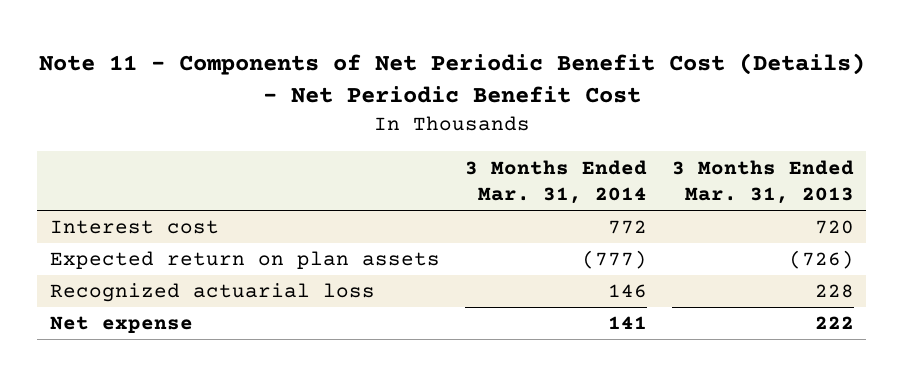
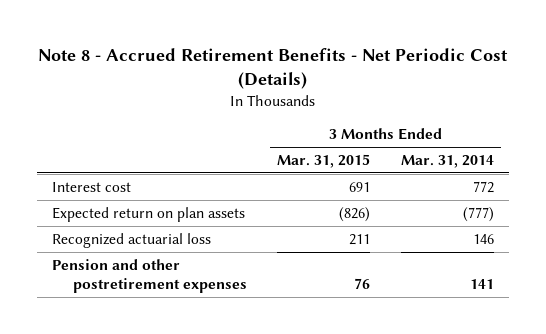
[38,52,865,104] Note 11 - Components of Net Periodic Benefit Cost (Details) - Net Periodic Benefit Cost -> [37,48,508,90] Note 8 - Accrued Retirement Benefits - Net Periodic Cost (Details)
[671,159,854,205] 3 Months Ended Mar. 31, 2013 -> none
none -> [277,154,371,169] Mar. 31, 2015
[49,316,193,334] Net expense -> [52,258,248,293] Pension and other postretirement expenses

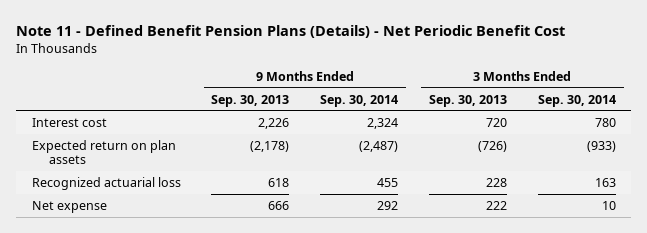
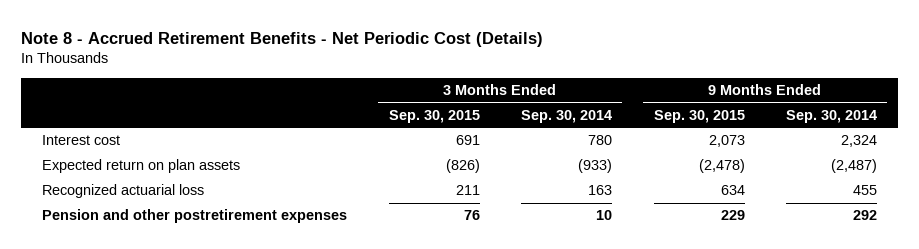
[16,24,566,38] Note 11 - Defined Benefit Pension Plans (Details) - Net Periodic Benefit Cost -> [21,31,544,47] Note 8 - Accrued Retirement Benefits - Net Periodic Cost (Details)
[211,94,290,107] Sep. 30, 2013 -> none
[429,94,508,107] Sep. 30, 2013 -> none
none -> [388,109,480,123] Sep. 30, 2015
none -> [653,109,745,123] Sep. 30, 2015
[31,200,107,213] Net expense -> [42,209,348,224] Pension and other postretirement expenses

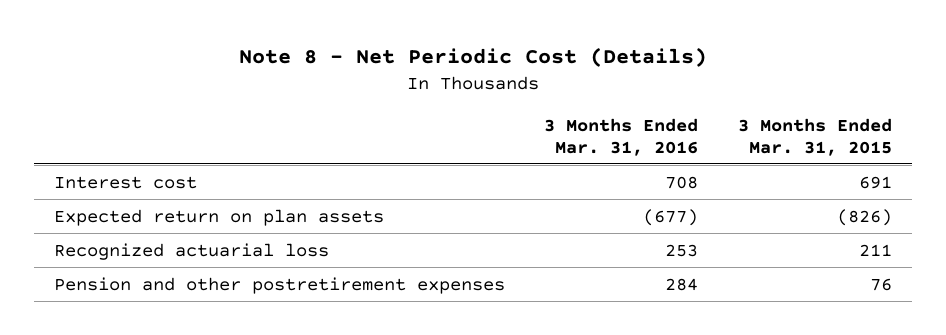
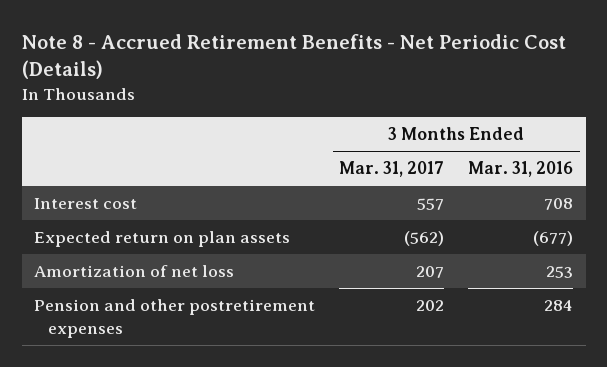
[238,47,707,68] Note 8 - Net Periodic Cost (Details) -> [21,33,566,80] Note 8 - Accrued Retirement Benefits - Net Periodic Cost (Details)
[738,117,893,156] 3 Months Ended Mar. 31, 2015 -> none
none -> [339,161,445,178] Mar. 31, 2017
[53,242,329,260] Recognized actuarial loss -> [33,265,234,278] Amortization of net loss

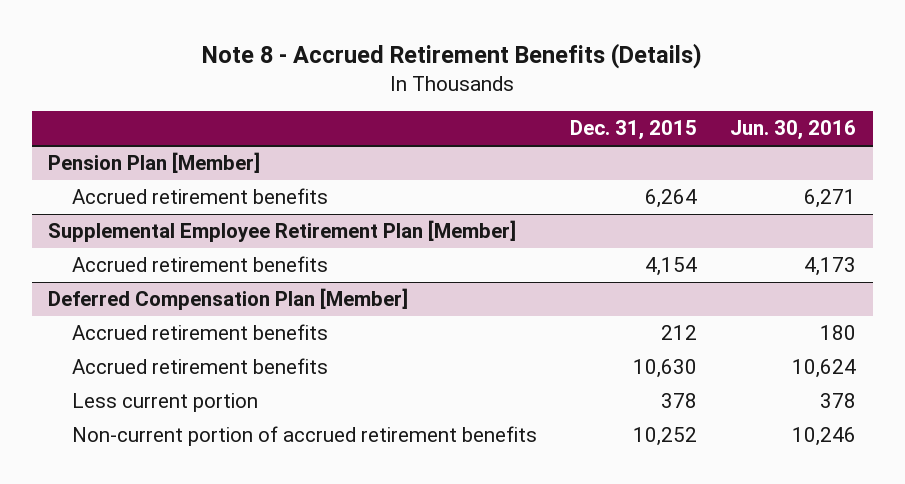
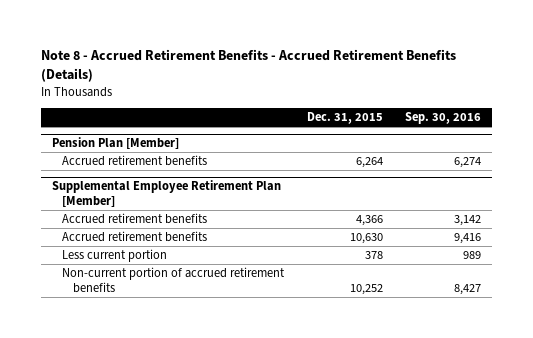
[202,43,703,70] Note 8 - Accrued Retirement Benefits (Details) -> [40,48,456,83] Note 8 - Accrued Retirement Benefits - Accrued Retirement Benefits (Details)
[730,120,857,141] Jun. 30, 2016 -> none
none -> [404,112,481,125] Sep. 30, 2016
[48,288,409,311] Deferred Compensation Plan [Member] -> none
[72,324,329,341] Accrued retirement benefits -> none
[645,257,698,277] 4,154 -> [355,215,383,227] 4,366

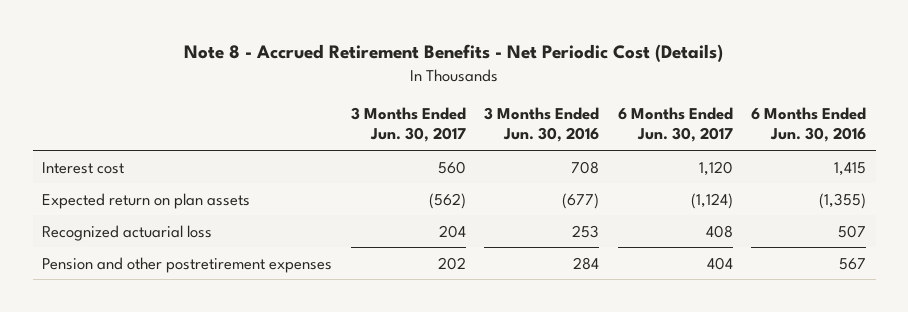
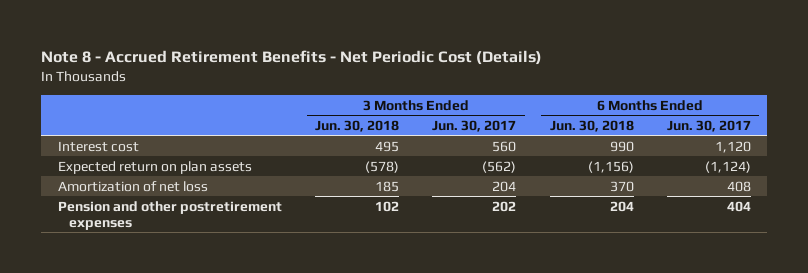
[484,106,600,143] 3 Months Ended Jun. 30, 2016 -> none
[751,106,867,143] 6 Months Ended Jun. 30, 2016 -> none
none -> [314,119,399,132] Jun. 30, 2018
none -> [549,119,634,132] Jun. 30, 2018
[42,224,213,241] Recognized actuarial loss -> [57,180,208,192] Amortization of net loss

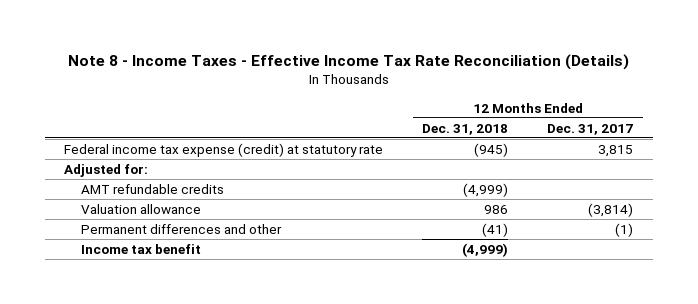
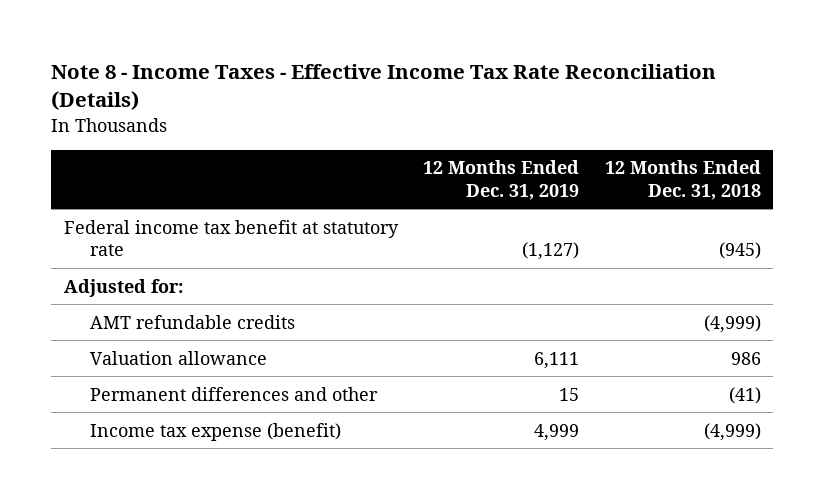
[547,123,634,135] Dec. 31, 2017 -> none
none -> [423,160,580,200] 12 Months Ended Dec. 31, 2019
[64,142,384,157] Federal income tax expense (credit) at statutory rate -> [63,219,399,257] Federal income tax benefit at statutory rate
[81,243,202,254] Income tax benefit -> [90,422,342,441] Income tax expense (benefit)

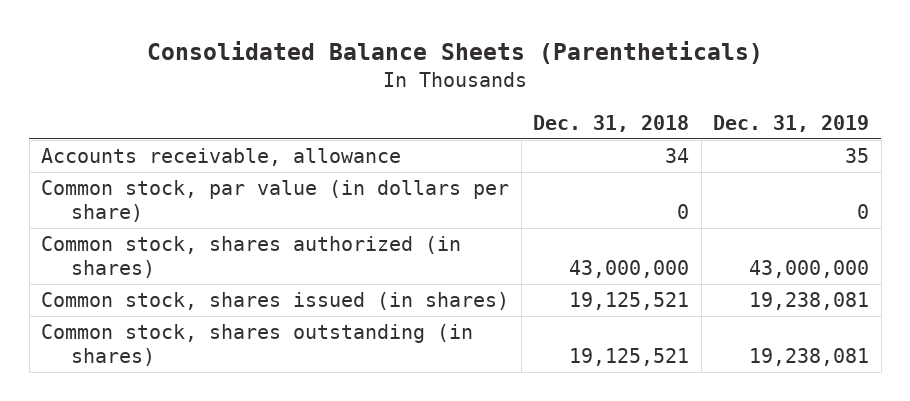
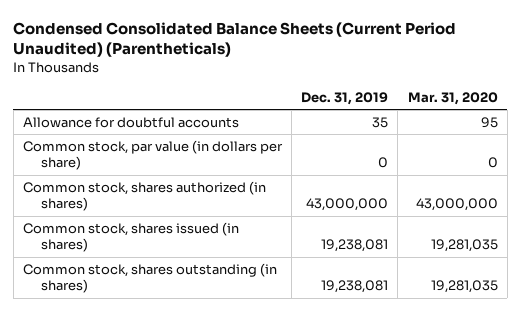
[147,41,764,65] Consolidated Balance Sheets (Parentheticals) -> [13,21,457,58] Condensed Consolidated Balance Sheets (Current Period Unaudited) (Parentheticals)
[533,115,690,133] Dec. 31, 2018 -> none
none -> [407,92,498,106] Mar. 31, 2020
[41,148,402,167] Accounts receivable, allowance -> [23,116,240,128] Allowance for doubtful accounts

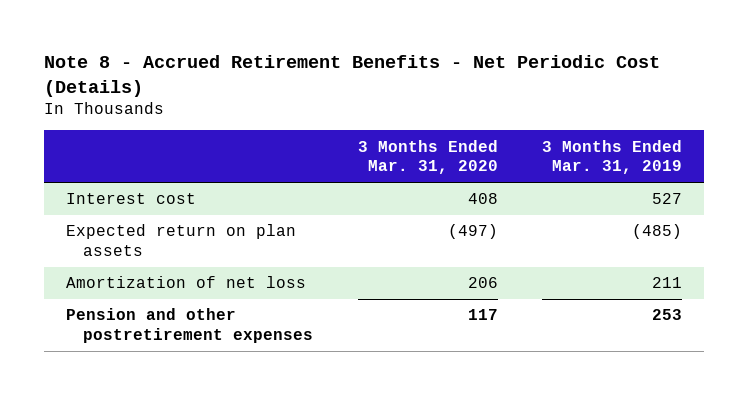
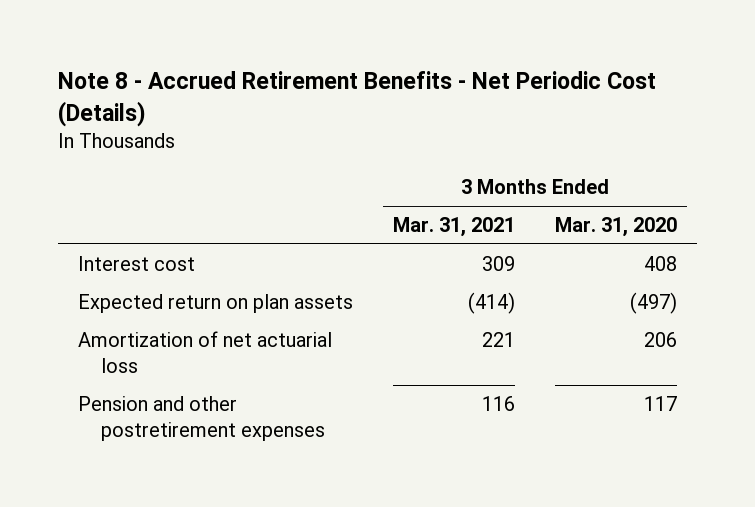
[542,139,683,175] 3 Months Ended Mar. 31, 2019 -> none
none -> [393,217,516,238] Mar. 31, 2021
[65,276,306,289] Amortization of net loss -> [78,331,333,374] Amortization of net actuarial loss

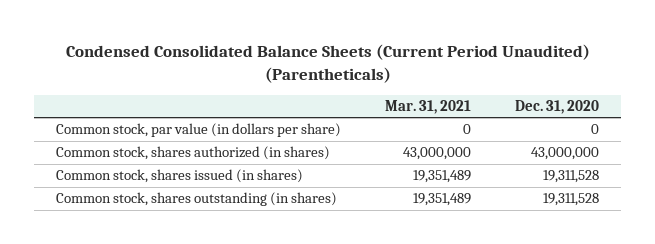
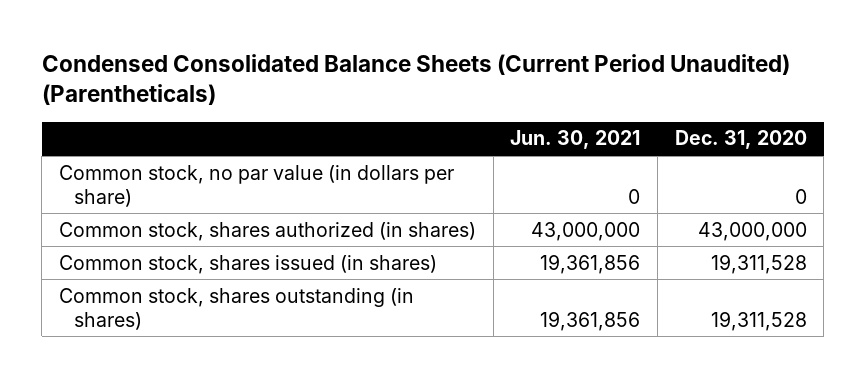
[385,100,472,115] Mar. 31, 2021 -> none
none -> [510,130,641,150] Jun. 30, 2021
[56,123,342,138] Common stock, par value (in dollars per share) -> [58,164,454,207] Common stock, no par value (in dollars per share)

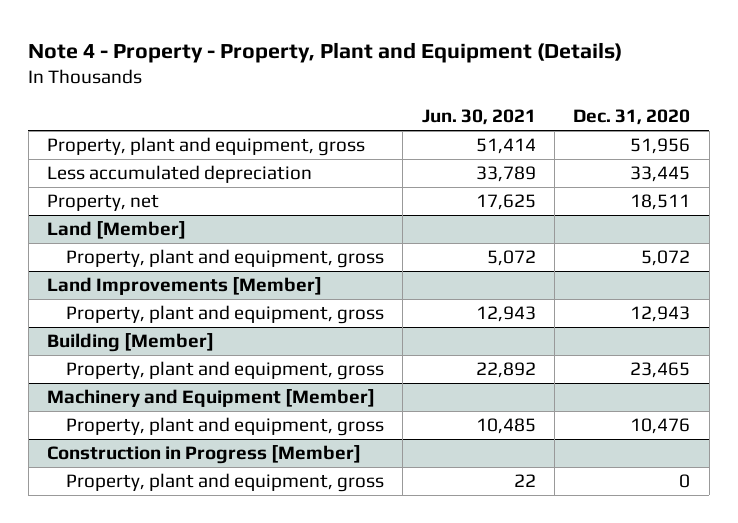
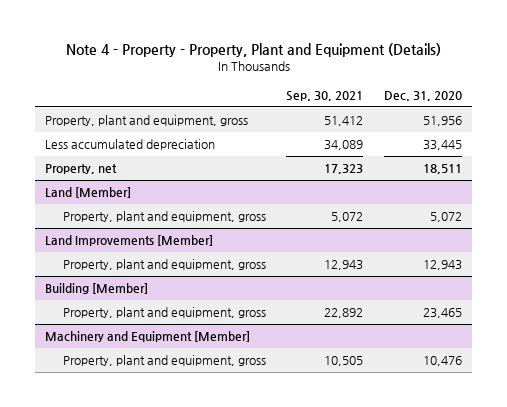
[421,109,536,126] Jun. 30, 2021 -> none
none -> [286,90,364,101] Sep. 30, 2021
[47,445,362,465] Construction in Progress [Member] -> none
[65,473,384,493] Property, plant and equipment, gross -> none

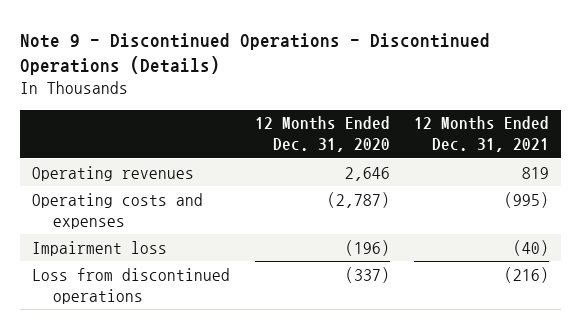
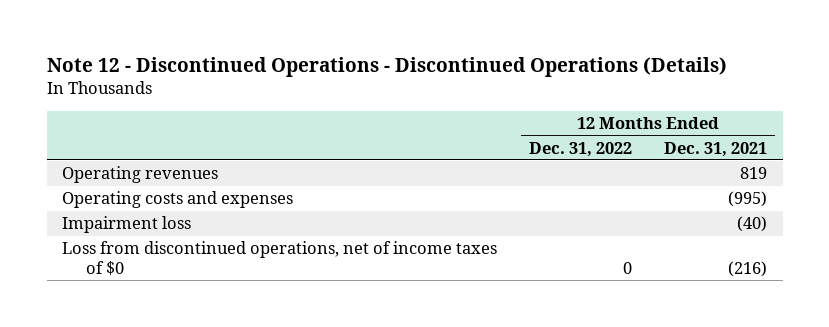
[20,32,491,76] Note 9 - Discontinued Operations - Discontinued Operations (Details) -> [46,57,727,78] Note 12 - Discontinued Operations - Discontinued Operations (Details)
[254,116,390,153] 12 Months Ended Dec. 31, 2020 -> none
none -> [529,141,633,157] Dec. 31, 2022
[32,267,231,304] Loss from discontinued operations -> [62,241,498,275] Loss from discontinued operations, net of income taxes of $0

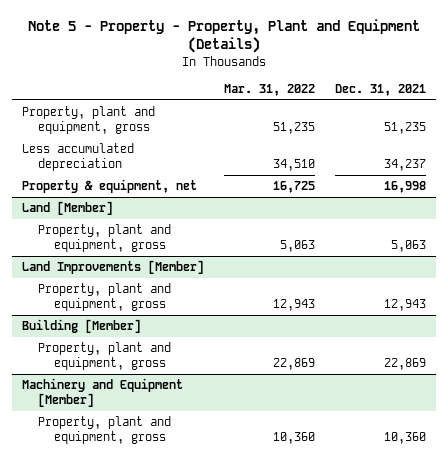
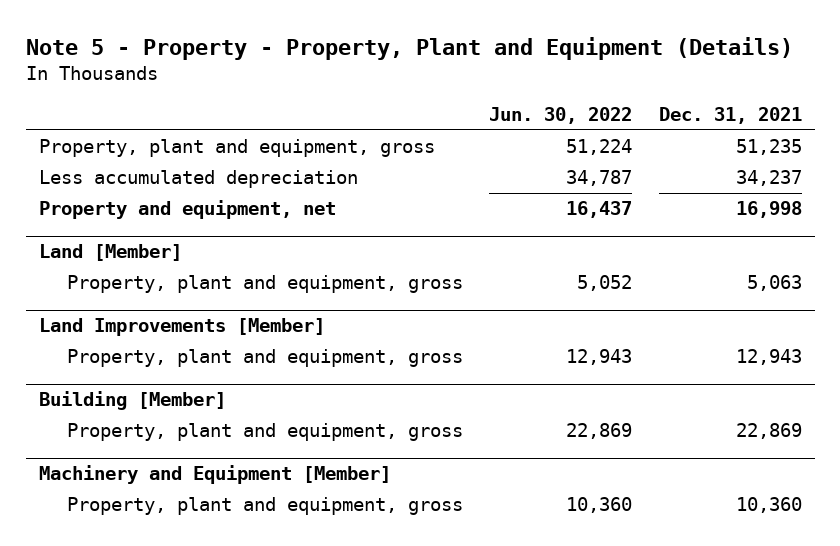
[224,83,316,96] Mar. 31, 2022 -> none
none -> [489,107,633,125] Jun. 30, 2022
[22,179,198,194] Property & equipment, net -> [38,200,336,220] Property and equipment, net

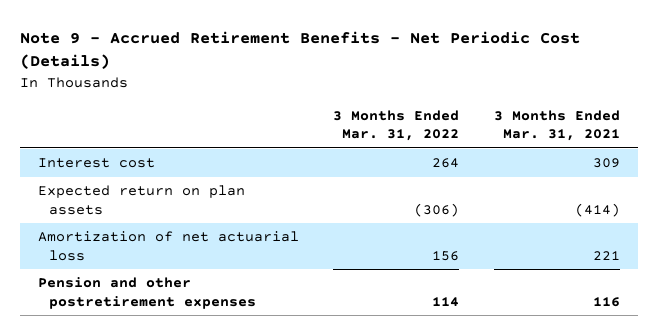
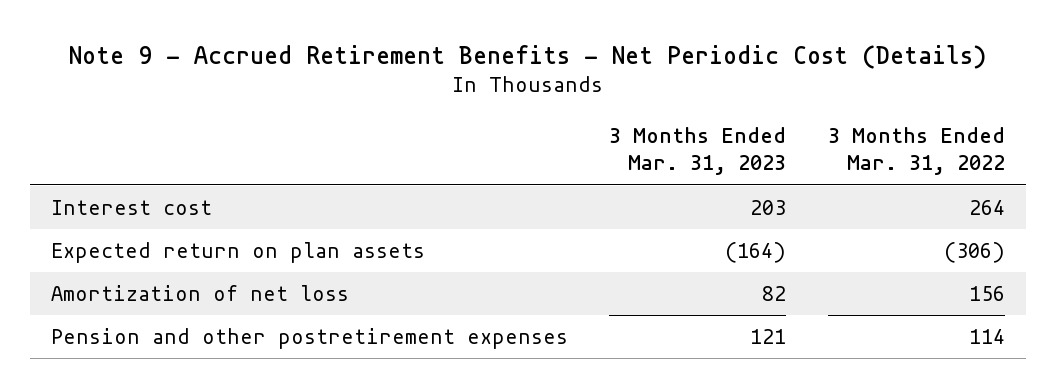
[494,109,621,142] 3 Months Ended Mar. 31, 2021 -> none
none -> [609,126,787,176] 3 Months Ended Mar. 31, 2023
[37,231,299,261] Amortization of net actuarial loss -> [51,284,350,301] Amortization of net loss

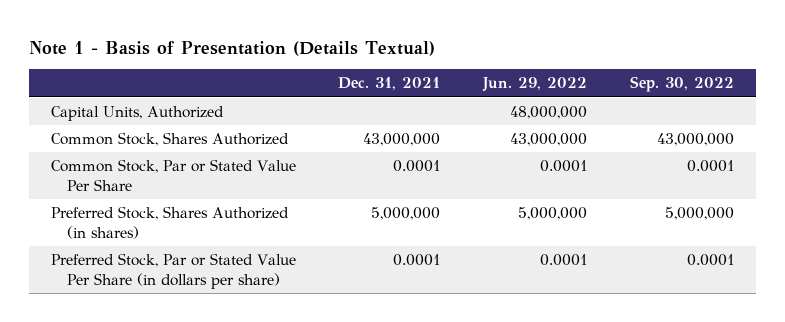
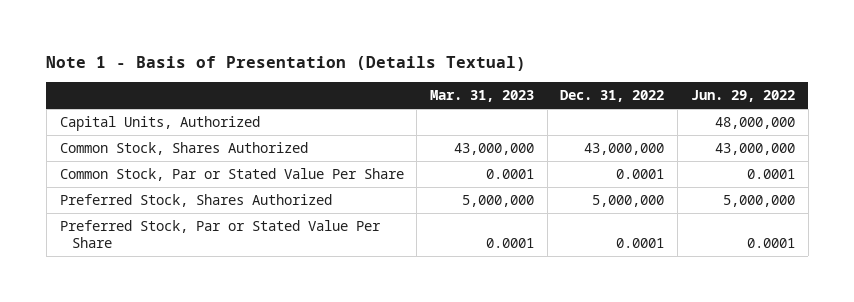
[338,77,441,91] Dec. 31, 2021 -> none
[630,76,735,93] Sep. 30, 2022 -> none
none -> [430,90,535,103] Mar. 31, 2023
none -> [560,90,665,103] Dec. 31, 2022
[50,206,289,240] Preferred Stock, Shares Authorized (in shares) -> [59,194,332,208] Preferred Stock, Shares Authorized
[50,253,296,290] Preferred Stock, Par or Stated Value Per Share (in dollars per share) -> [59,220,381,248] Preferred Stock, Par or Stated Value Per Share

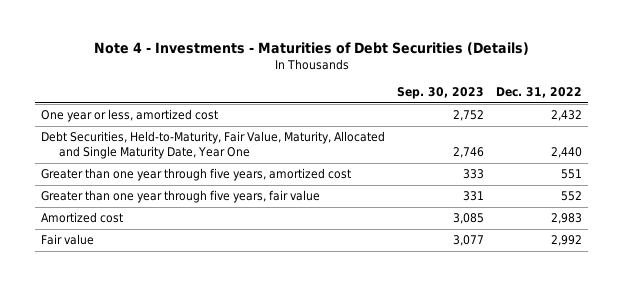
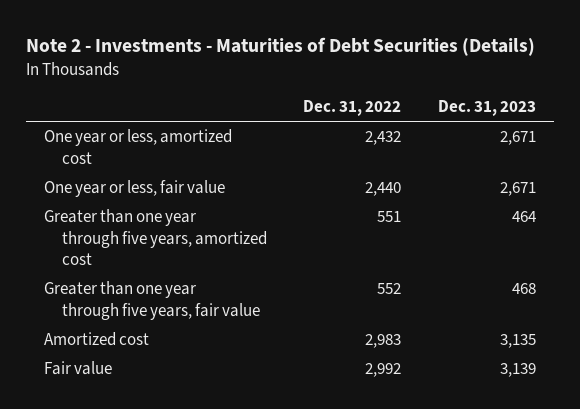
[93,42,529,56] Note 4 - Investments - Maturities of Debt Securities (Details) -> [25,36,535,56] Note 2 - Investments - Maturities of Debt Securities (Details)
[397,86,485,99] Sep. 30, 2023 -> none
none -> [437,100,536,117] Dec. 31, 2023
[41,131,386,159] Debt Securities, Held-to-Maturity, Fair Value, Maturity, Allocated and Single Maturity Date, Year One -> [43,180,225,198] One year or less, fair value

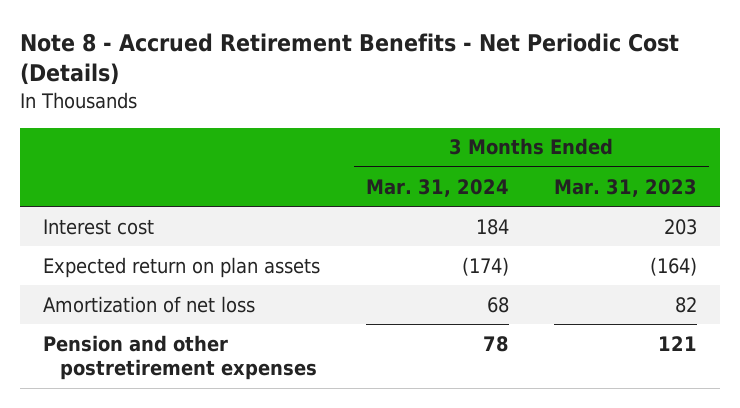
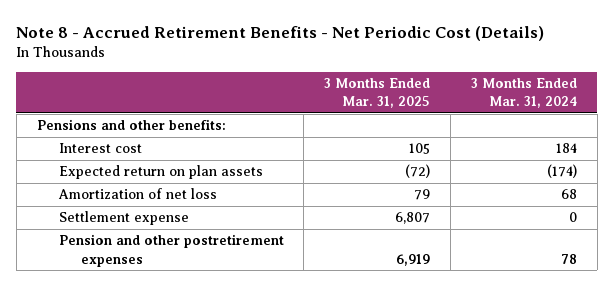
[554,178,698,197] Mar. 31, 2023 -> none
none -> [324,78,431,109] 3 Months Ended Mar. 31, 2025
none -> [36,119,226,131] Pensions and other benefits:
none -> [58,211,189,226] Settlement expense

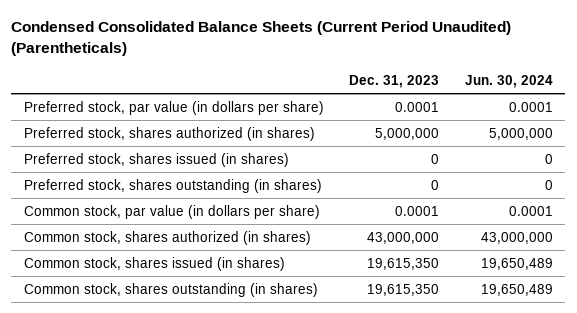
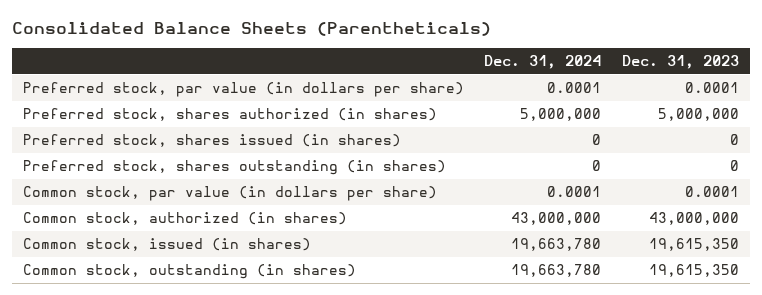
[11,21,512,57] Condensed Consolidated Balance Sheets (Current Period Unaudited) (Parentheticals) -> [12,21,492,36] Consolidated Balance Sheets (Parentheticals)
[464,74,553,88] Jun. 30, 2024 -> none
none -> [484,55,602,70] Dec. 31, 2024
[24,230,312,245] Common stock, shares authorized (in shares) -> [22,212,347,226] Common stock, authorized (in shares)
[24,256,286,271] Common stock, shares issued (in shares) -> [22,238,311,252] Common stock, issued (in shares)
[24,282,319,297] Common stock, shares outstanding (in shares) -> [22,264,356,280] Common stock, outstanding (in shares)

